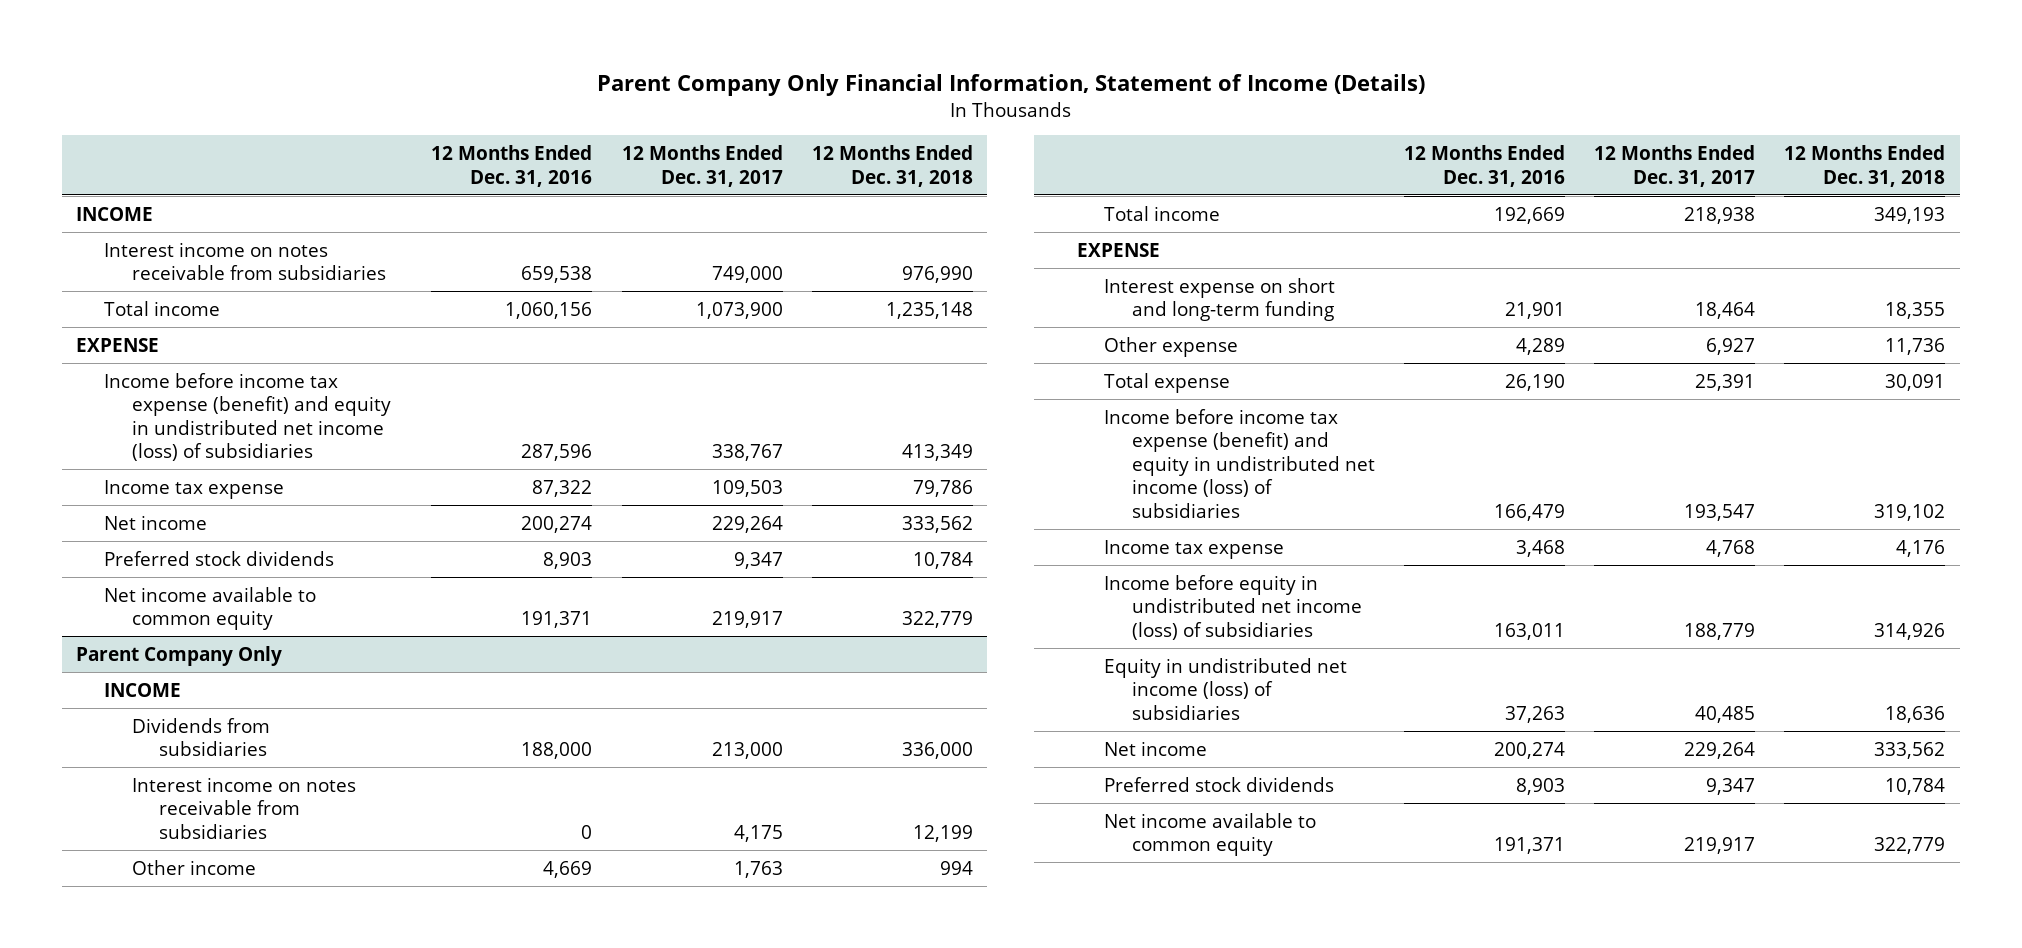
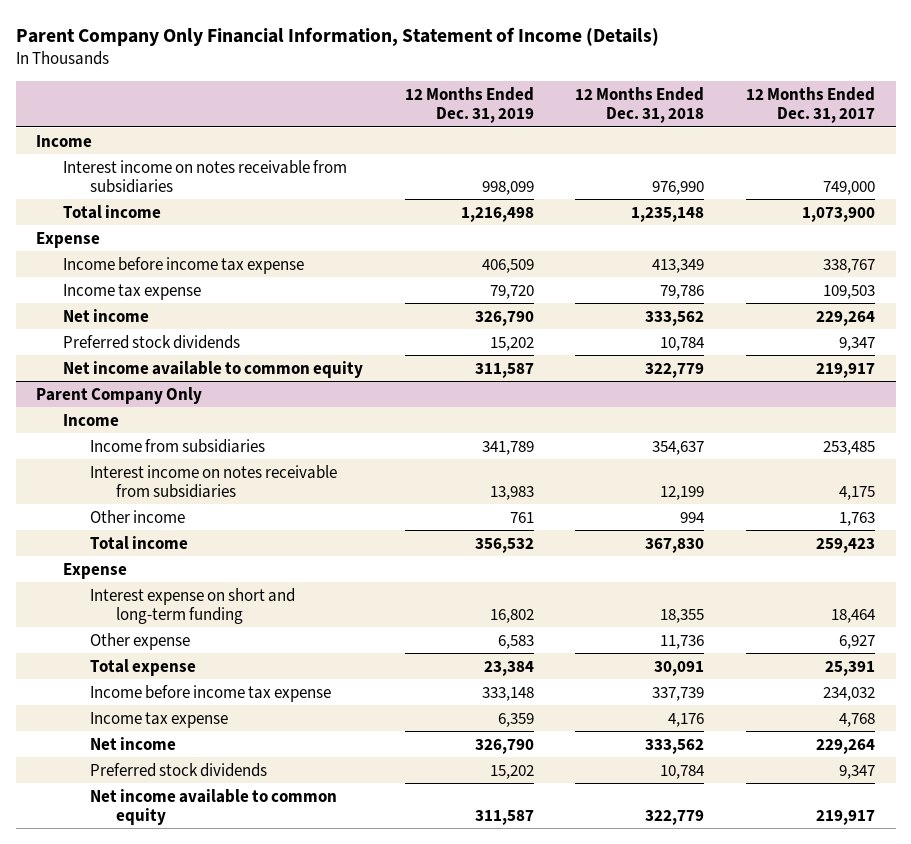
[431,145,593,187] 12 Months Ended Dec. 31, 2016 -> none
none -> [404,86,534,124] 12 Months Ended Dec. 31, 2019
[76,206,154,221] INCOME -> [36,134,93,147] Income
[76,337,160,352] EXPENSE -> [36,231,101,248] Expense
[103,372,391,462] Income before income tax expense (benefit) and equity in undistributed net income (loss) of subsidiaries -> [63,256,305,274] Income before income tax expense
[103,682,181,697] INCOME -> [63,413,120,426] Income
[131,717,270,757] Dividends from subsidiaries -> [89,438,265,453] Income from subsidiaries
[711,742,783,760] 213,000 -> [822,440,875,455] 253,485
[901,742,973,760] 336,000 -> [652,440,705,455] 354,637
[1684,206,1756,224] 218,938 -> [815,537,875,553] 259,423
[1874,206,1946,224] 349,193 -> [645,537,705,553] 367,830
[1076,242,1160,257] EXPENSE -> [63,562,128,579] Expense
[1104,408,1376,518] Income before income tax expense (benefit) and equity in undistributed net income (loss) of subsidiaries -> [89,684,331,702] Income before income tax expense
[1684,503,1756,521] 193,547 -> [822,686,875,701] 234,032
[1874,503,1946,521] 319,102 -> [652,686,705,701] 337,739
[1104,574,1363,640] Income before equity in undistributed net income (loss) of subsidiaries -> none
[1104,657,1348,720] Equity in undistributed net income (loss) of subsidiaries -> none

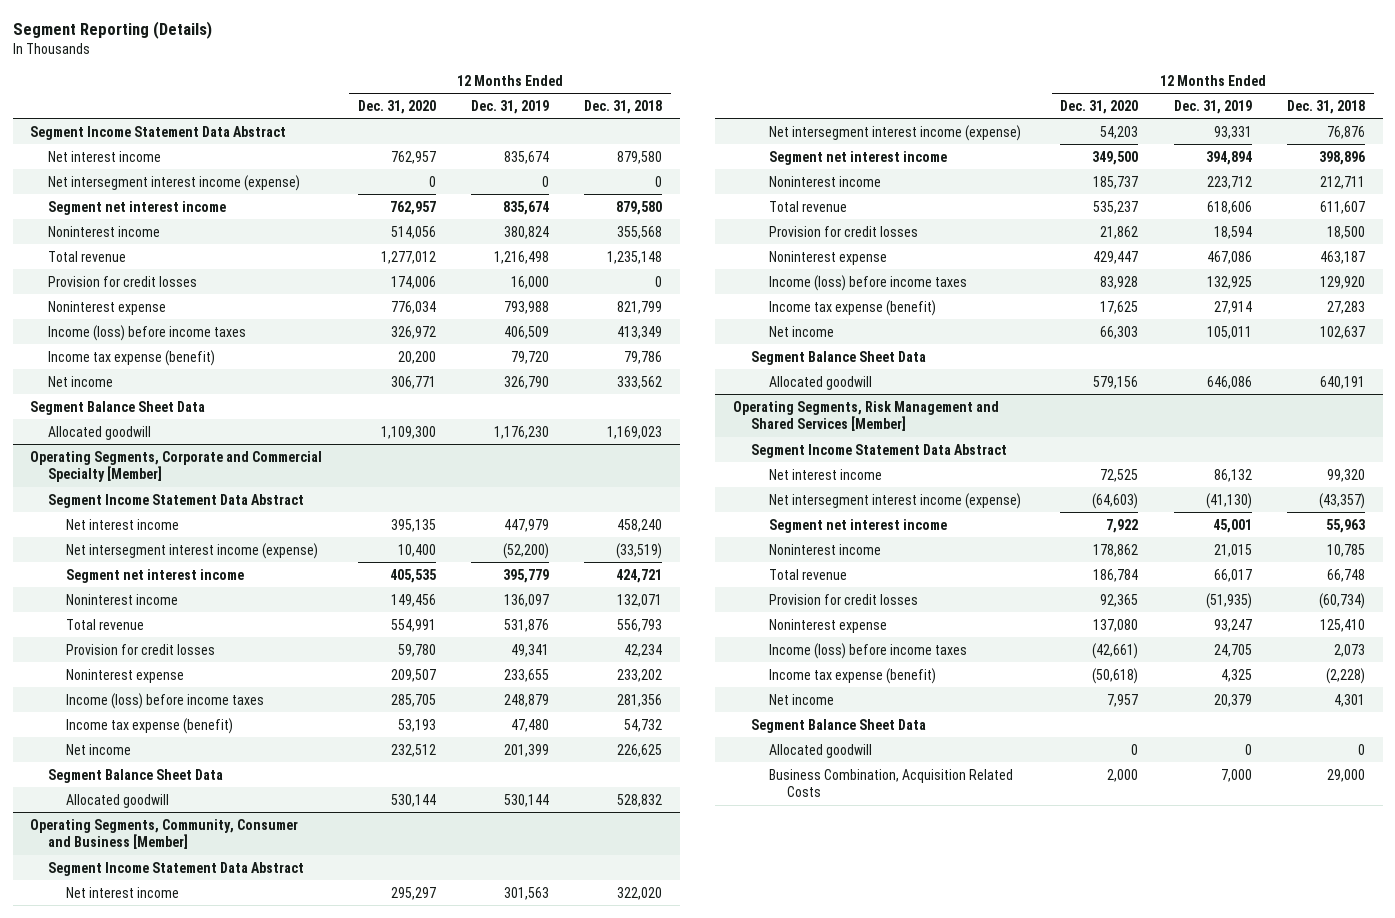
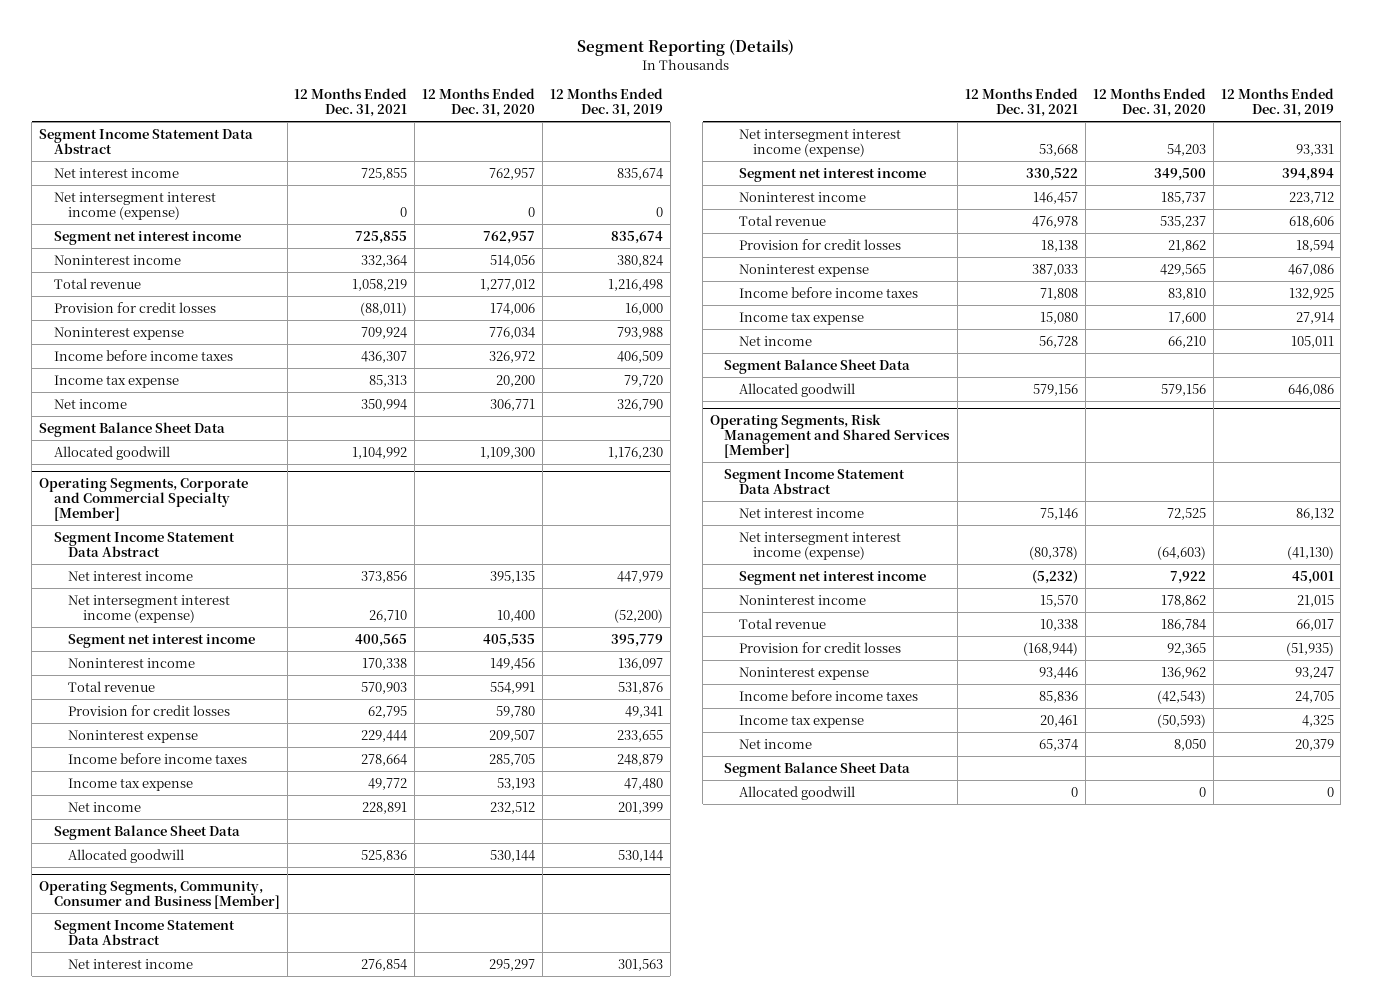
[584,99,663,114] Dec. 31, 2018 -> none
none -> [294,88,408,118] 12 Months Ended Dec. 31, 2021
[48,324,247,341] Income (loss) before income taxes -> [53,349,233,361] Income before income taxes
[48,349,216,366] Income tax expense (benefit) -> [53,374,179,388] Income tax expense
[66,692,265,709] Income (loss) before income taxes -> [68,752,248,764] Income before income taxes
[66,717,234,734] Income tax expense (benefit) -> [68,777,194,791] Income tax expense
[1093,250,1139,264] 429,447 -> [1159,263,1206,276] 429,565
[769,274,968,291] Income (loss) before income taxes -> [738,286,918,298] Income before income taxes
[1100,275,1139,289] 83,928 -> [1167,287,1206,300] 83,810
[769,299,937,316] Income tax expense (benefit) -> [738,311,864,325] Income tax expense
[1100,300,1139,314] 17,625 -> [1167,311,1206,324] 17,600
[1100,325,1139,339] 66,303 -> [1167,335,1206,348] 66,210
[1093,618,1139,632] 137,080 -> [1160,666,1206,679] 136,962
[769,642,968,659] Income (loss) before income taxes -> [738,689,918,701] Income before income taxes
[1092,642,1139,659] (42,661) -> [1156,689,1206,704] (42,543)
[769,667,937,684] Income tax expense (benefit) -> [738,714,864,728] Income tax expense
[1092,667,1139,684] (50,618) -> [1156,713,1206,728] (50,593)
[1107,693,1139,707] 7,957 -> [1173,738,1206,751] 8,050
[769,768,1014,798] Business Combination, Acquisition Related Costs -> none

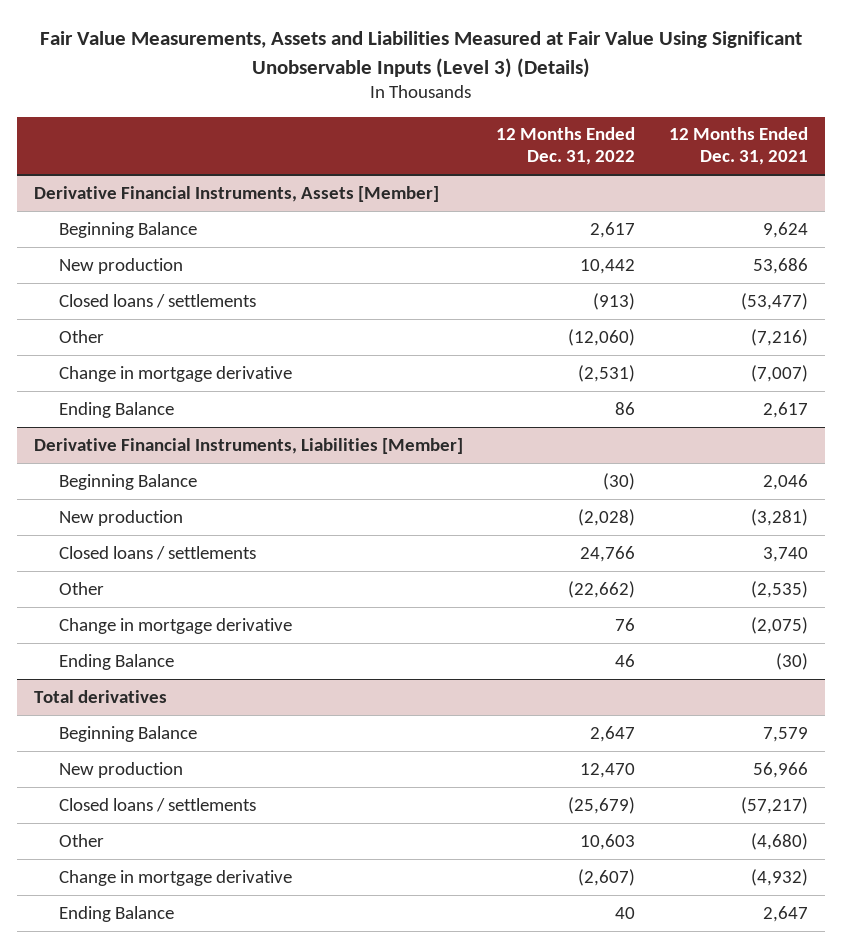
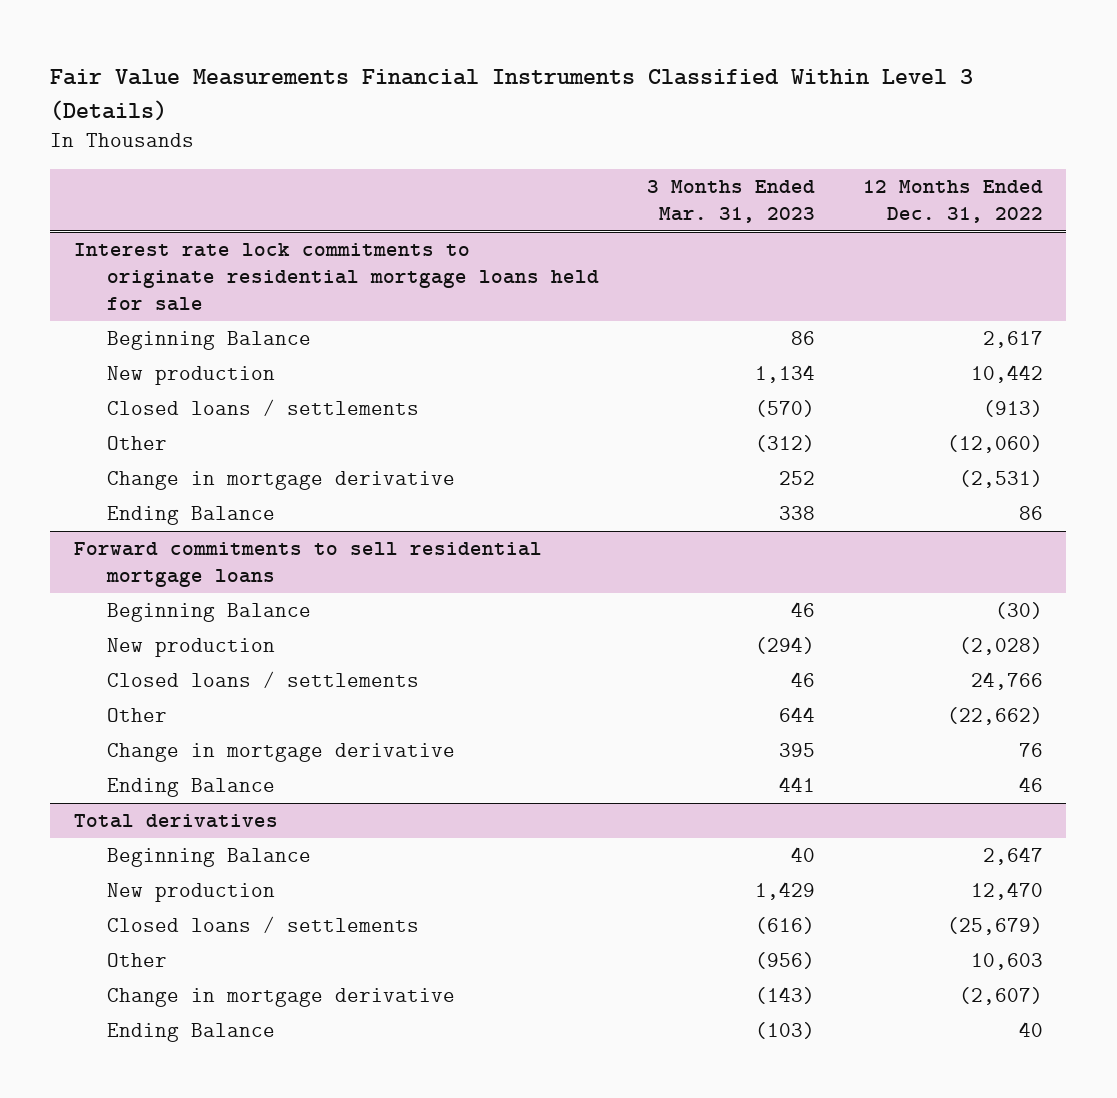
[39,31,802,78] Fair Value Measurements, Assets and Liabilities Measured at Fair Value Using Significant Unobservable Inputs (Level 3) (Details) -> [50,69,974,121] Fair Value Measurements Financial Instruments Classified Within Level 3 (Details)
[668,127,808,166] 12 Months Ended Dec. 31, 2021 -> none
none -> [646,180,815,223] 3 Months Ended Mar. 31, 2023
[33,185,439,202] Derivative Financial Instruments, Assets [Member] -> [74,243,600,311] Interest rate lock commitments to originate residential mortgage loans held for sale
[33,437,463,454] Derivative Financial Instruments, Liabilities [Member] -> [74,542,543,587] Forward commitments to sell residential mortgage loans

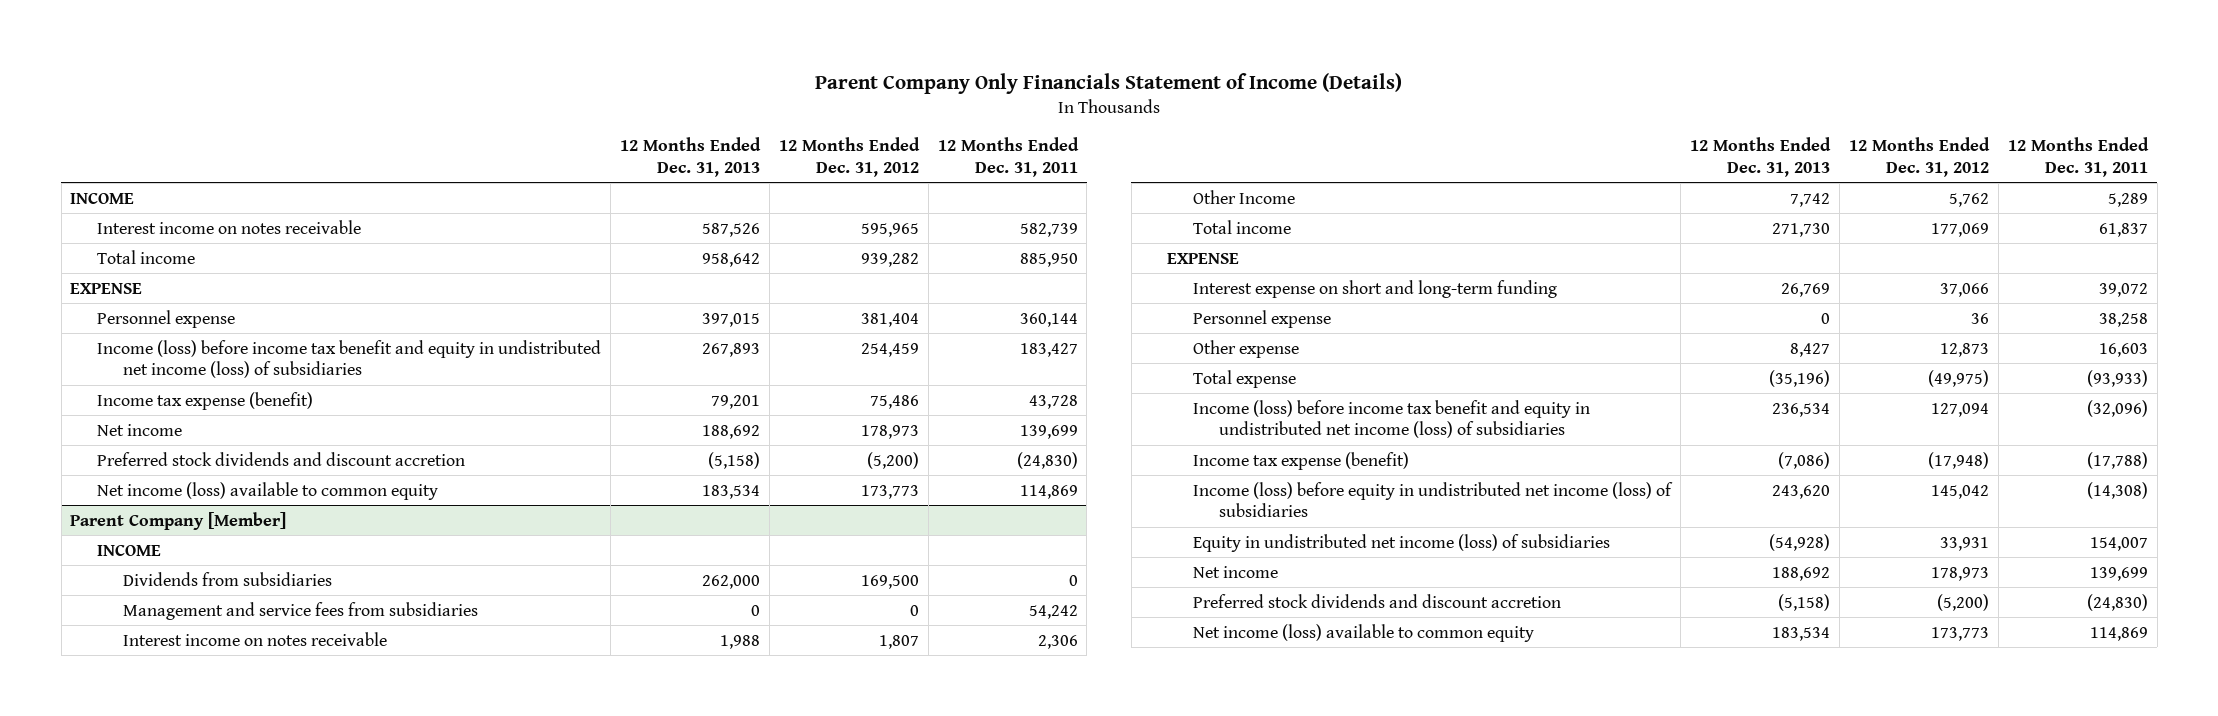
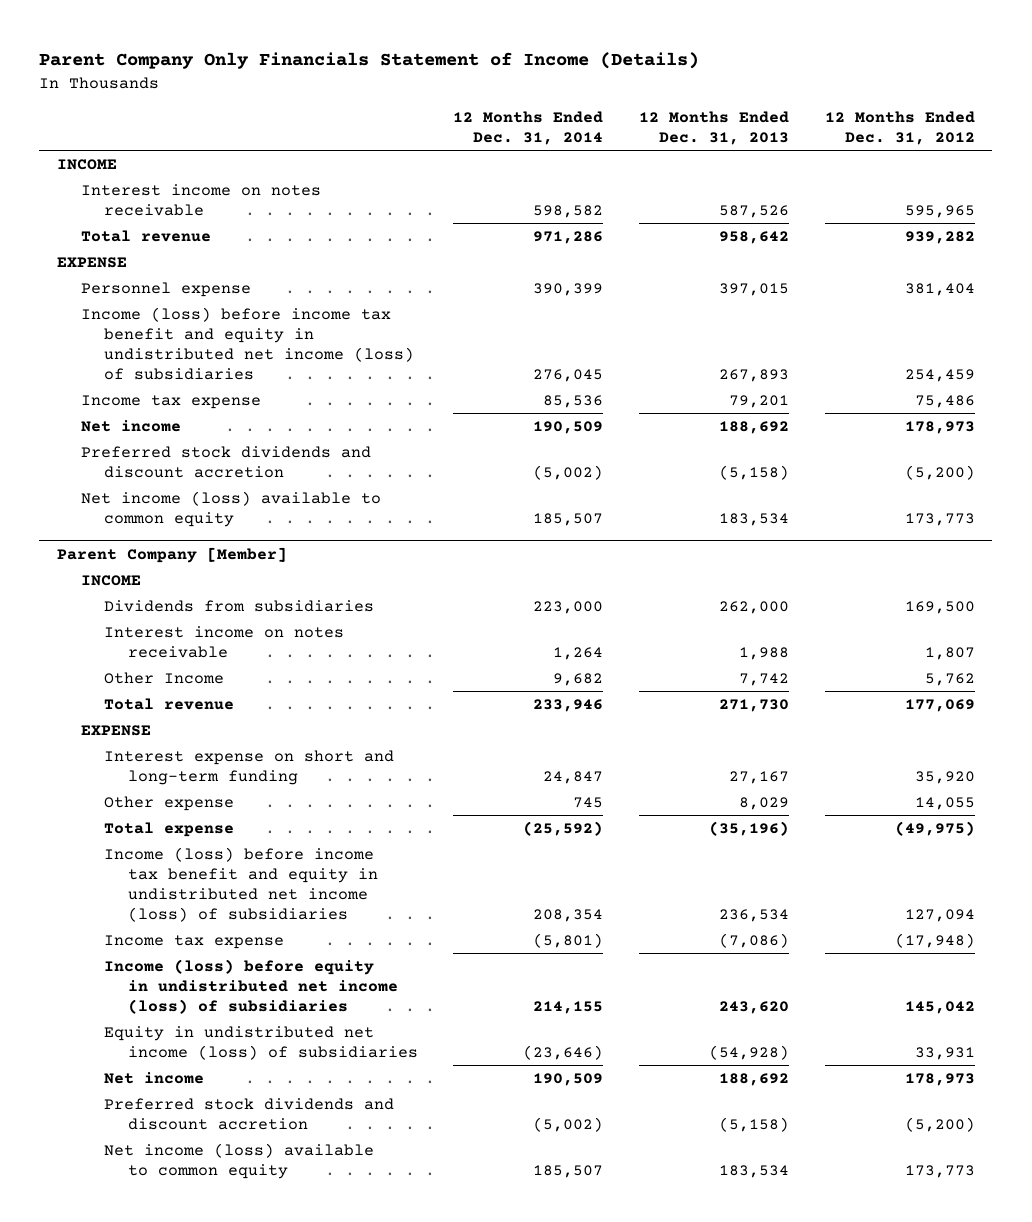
[937,137,1079,177] 12 Months Ended Dec. 31, 2011 -> none
none -> [453,111,604,146] 12 Months Ended Dec. 31, 2014
[96,249,195,264] Total income -> [80,229,211,242] Total revenue
[96,391,313,410] Income tax expense (benefit) -> [80,394,261,409] Income tax expense
[122,601,478,620] Management and service fees from subsidiaries -> none
[1193,219,1292,234] Total income -> [104,697,235,710] Total revenue
[1193,309,1332,328] Personnel expense -> none
[1781,282,1831,297] 26,769 -> [728,770,789,784] 27,167
[1939,282,1989,297] 37,066 -> [914,770,975,784] 35,920
[1790,342,1831,357] 8,427 -> [738,796,789,810] 8,029
[1939,342,1989,357] 12,873 -> [914,796,975,810] 14,055
[1193,451,1410,470] Income tax expense (benefit) -> [104,934,285,949] Income tax expense

